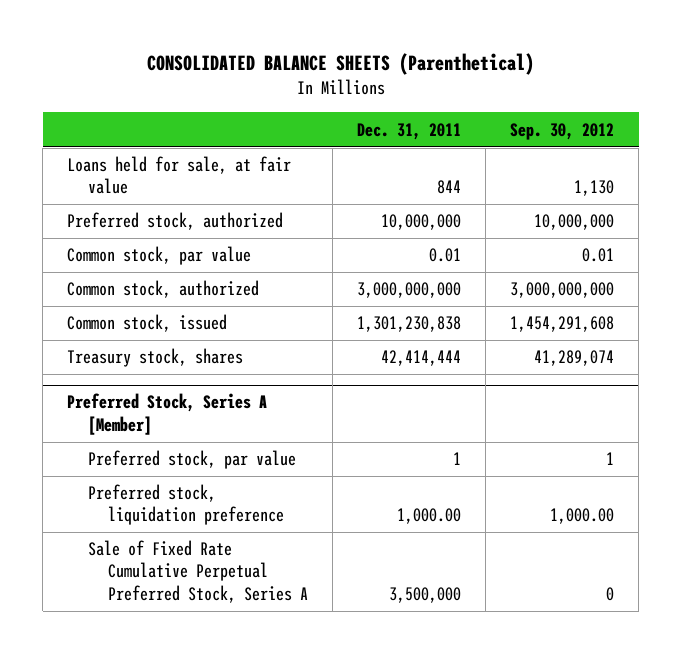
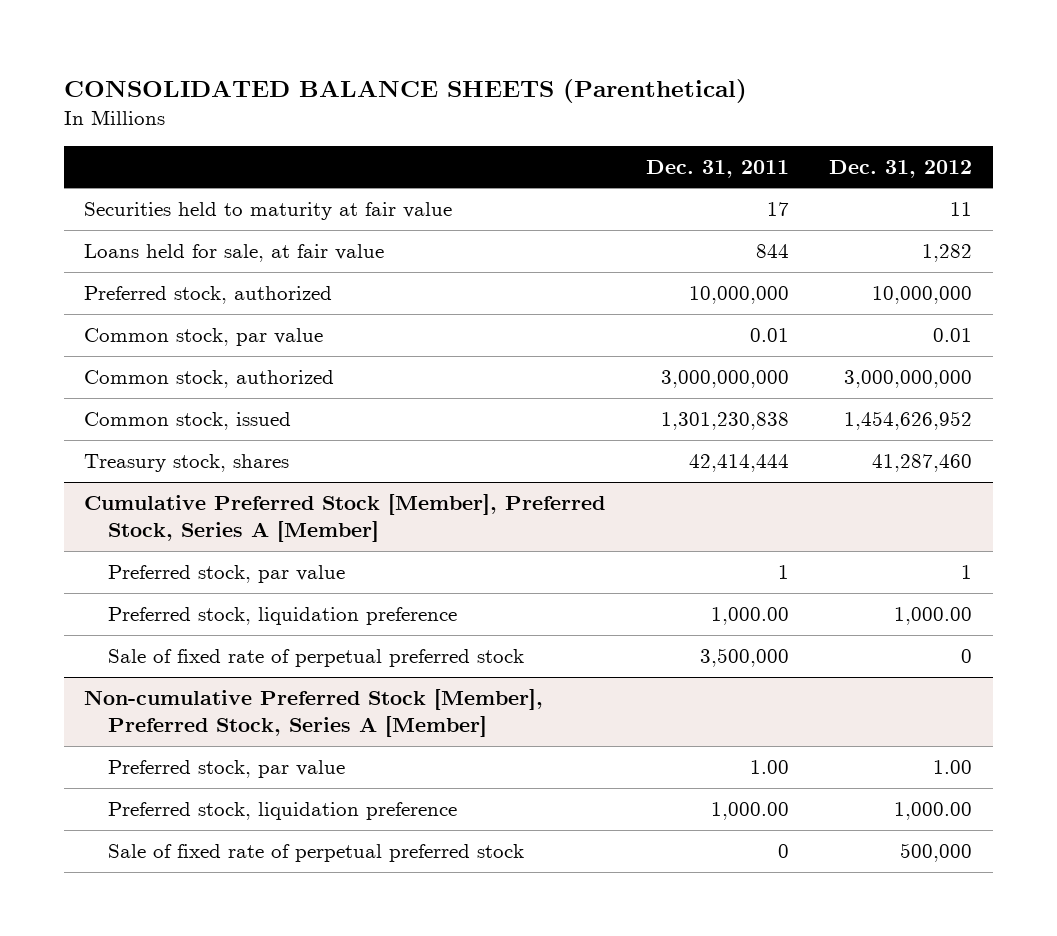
[510,122,615,140] Sep. 30, 2012 -> none
none -> [829,159,973,178] Dec. 31, 2012
none -> [84,202,453,221] Securities held to maturity at fair value
[67,393,268,435] Preferred Stock, Series A [Member] -> [84,494,606,542] Cumulative Preferred Stock [Member], Preferred Stock, Series A [Member]
[87,540,309,603] Sale of Fixed Rate Cumulative Perpetual Preferred Stock, Series A -> [108,649,525,668] Sale of fixed rate of perpetual preferred stock
none -> [84,689,544,737] Non-cumulative Preferred Stock [Member], Preferred Stock, Series A [Member]
none -> [108,760,346,779] Preferred stock, par value
none -> [108,802,458,821] Preferred stock, liquidation preference
none -> [108,844,525,863] Sale of fixed rate of perpetual preferred stock

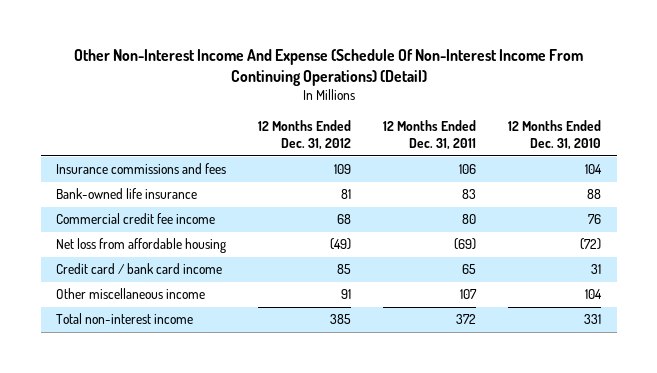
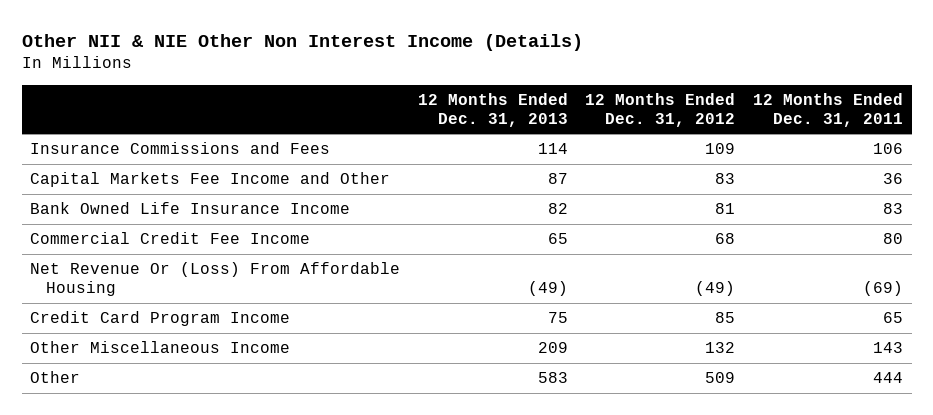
[73,49,583,86] Other Non-Interest Income And Expense (Schedule Of Non-Interest Income From Continuing Operations) (Detail) -> [21,33,583,51] Other NII & NIE Other Non Interest Income (Details)
[507,119,601,150] 12 Months Ended Dec. 31, 2010 -> none
none -> [417,92,568,127] 12 Months Ended Dec. 31, 2013
[56,313,194,325] Total non-interest income -> none
[56,163,227,175] Insurance commissions and fees -> [30,142,331,155] Insurance Commissions and Fees
none -> [30,172,391,188] Capital Markets Fee Income and Other
[56,188,198,200] Bank-owned life insurance -> [30,202,351,215] Bank Owned Life Insurance Income
[56,213,216,225] Commercial credit fee income -> [30,232,311,245] Commercial Credit Fee Income
[56,238,227,254] Net loss from affordable housing -> [30,262,401,297] Net Revenue Or (Loss) From Affordable Housing
[56,263,223,275] Credit card / bank card income -> [30,311,291,327] Credit Card Program Income
[56,288,206,300] Other miscellaneous income -> [30,341,291,354] Other Miscellaneous Income
[341,289,352,300] 91 -> [705,342,736,354] 132
[459,289,477,300] 107 -> [872,342,903,354] 143
none -> [30,371,81,384] Other

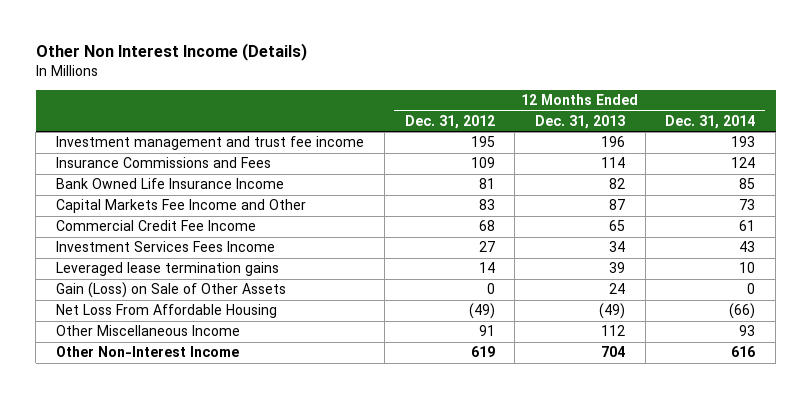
[21,33,583,51] Other NII & NIE Other Non Interest Income (Details) -> [35,43,307,62] Other Non Interest Income (Details)
[752,92,903,127] 12 Months Ended Dec. 31, 2011 -> none
none -> [665,114,756,129] Dec. 31, 2014
none -> [56,136,365,151] Investment management and trust fee income
[30,172,391,188] Capital Markets Fee Income and Other -> [56,199,307,214] Capital Markets Fee Income and Other
[30,311,291,327] Credit Card Program Income -> none
none -> [56,241,276,253] Investment Services Fees Income
none -> [56,262,280,277] Leveraged lease termination gains
none -> [56,282,287,299] Gain (Loss) on Sale of Other Assets
[30,262,401,297] Net Revenue Or (Loss) From Affordable Housing -> [56,304,278,319] Net Loss From Affordable Housing
[537,342,568,354] 209 -> [600,325,625,337] 112
[705,342,736,354] 132 -> [478,325,495,337] 91
[30,371,81,384] Other -> [56,346,240,358] Other Non-Interest Income
[537,372,568,384] 583 -> [600,346,625,358] 704
[705,372,736,384] 509 -> [470,346,495,358] 619

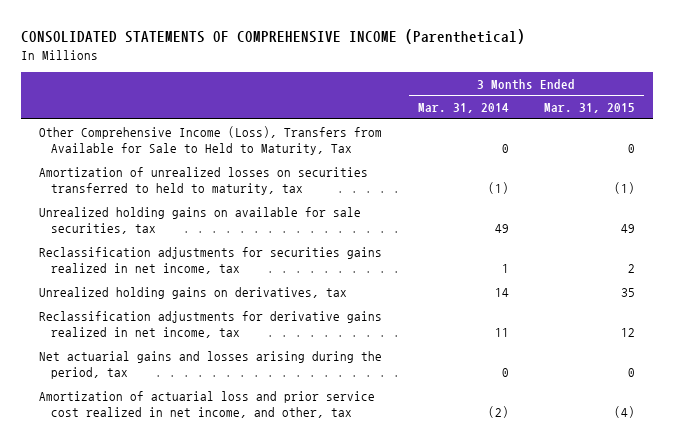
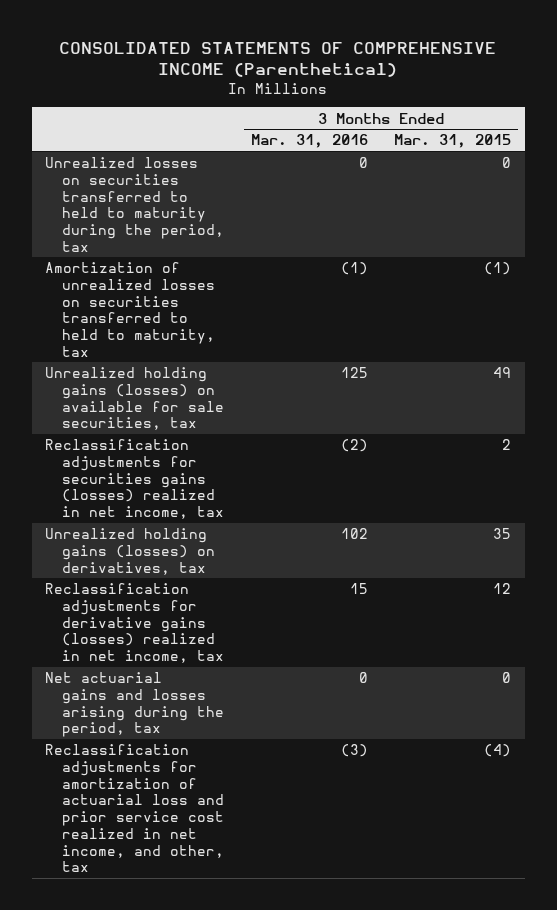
[417,103,509,114] Mar. 31, 2014 -> none
none -> [250,134,368,149] Mar. 31, 2016
[38,125,382,156] Other Comprehensive Income (Loss), Transfers from Available for Sale to Held to Maturity, Tax -> [45,157,225,252] Unrealized losses on securities transferred to held to maturity during the period, tax
[38,206,361,235] Unrealized holding gains on available for sale securities, tax -> [45,367,225,431] Unrealized holding gains (losses) on available for sale securities, tax
[38,246,382,275] Reclassification adjustments for securities gains realized in net income, tax -> [45,439,225,520] Reclassification adjustments for securities gains (losses) realized in net income, tax
[38,286,347,299] Unrealized holding gains on derivatives, tax -> [45,528,216,575] Unrealized holding gains (losses) on derivatives, tax
[38,310,382,339] Reclassification adjustments for derivative gains realized in net income, tax -> [45,583,225,664] Reclassification adjustments for derivative gains (losses) realized in net income, tax
[38,390,375,419] Amortization of actuarial loss and prior service cost realized in net income, and other, tax -> [45,744,225,873] Reclassification adjustments for amortization of actuarial loss and prior service cost realized in net income, and other, tax

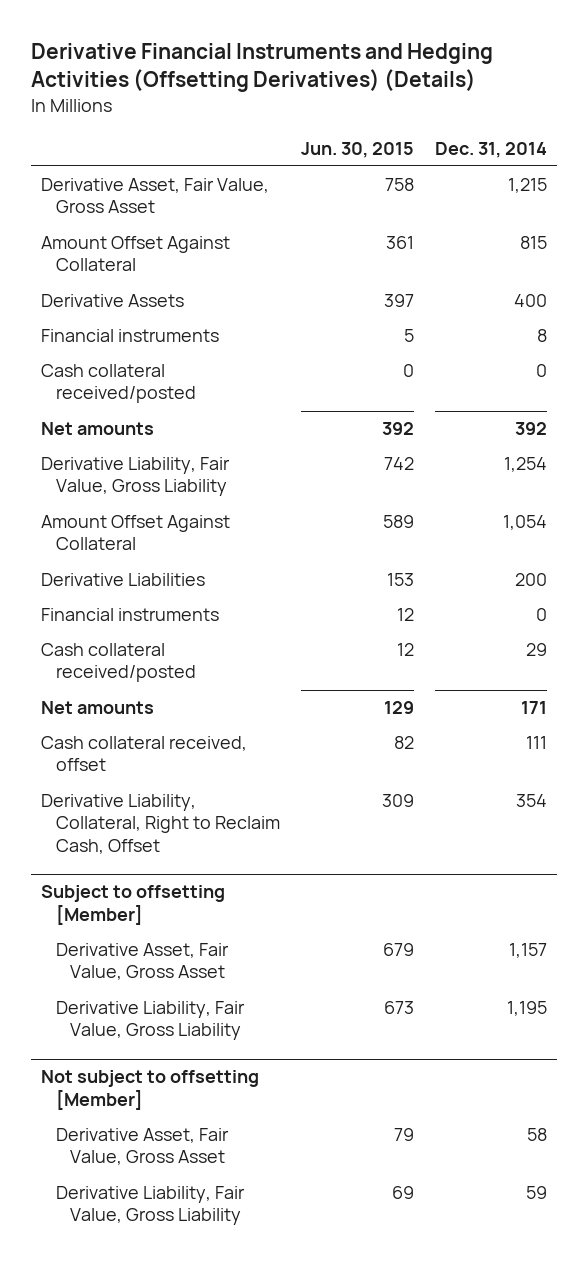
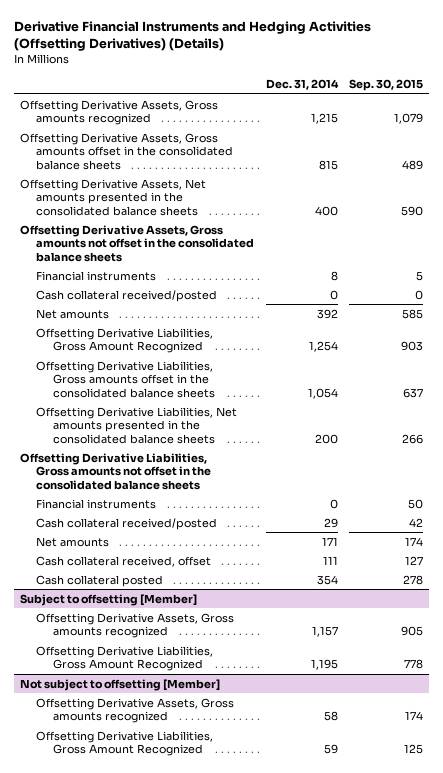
[300,141,414,158] Jun. 30, 2015 -> none
none -> [349,78,424,91] Sep. 30, 2015
[41,178,270,214] Derivative Asset, Fair Value, Gross Asset -> [19,99,218,126] Offsetting Derivative Assets, Gross amounts recognized
[41,236,231,272] Amount Offset Against Collateral -> [19,132,234,170] Offsetting Derivative Assets, Gross amounts offset in the consolidated balance sheets
[41,294,185,308] Derivative Assets -> [19,178,206,216] Offsetting Derivative Assets, Net amounts presented in the consolidated balance sheets
none -> [19,224,255,262] Offsetting Derivative Assets, Gross amounts not offset in the consolidated balance sheets
[41,457,231,497] Derivative Liability, Fair Value, Gross Liability -> [36,327,214,354] Offsetting Derivative Liabilities, Gross Amount Recognized
[41,515,231,551] Amount Offset Against Collateral -> [36,360,215,398] Offsetting Derivative Liabilities, Gross amounts offset in the consolidated balance sheets
[41,573,206,587] Derivative Liabilities -> [36,406,238,444] Offsetting Derivative Liabilities, Net amounts presented in the consolidated balance sheets
none -> [19,452,212,490] Offsetting Derivative Liabilities, Gross amounts not offset in the consolidated balance sheets
[41,794,280,854] Derivative Liability, Collateral, Right to Reclaim Cash, Offset -> [36,574,164,587] Cash collateral posted
[55,943,229,981] Derivative Asset, Fair Value, Gross Asset -> [36,612,235,639] Offsetting Derivative Assets, Gross amounts recognized
[55,1001,245,1041] Derivative Liability, Fair Value, Gross Liability -> [36,645,214,672] Offsetting Derivative Liabilities, Gross Amount Recognized
[55,1128,229,1166] Derivative Asset, Fair Value, Gross Asset -> [36,697,235,724] Offsetting Derivative Assets, Gross amounts recognized
[55,1186,245,1226] Derivative Liability, Fair Value, Gross Liability -> [36,730,214,757] Offsetting Derivative Liabilities, Gross Amount Recognized

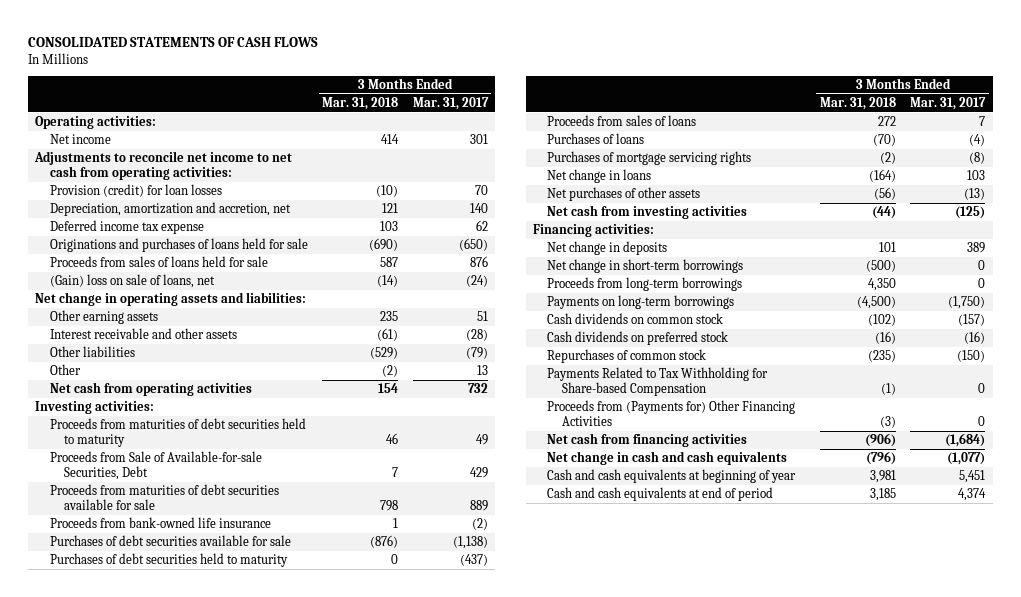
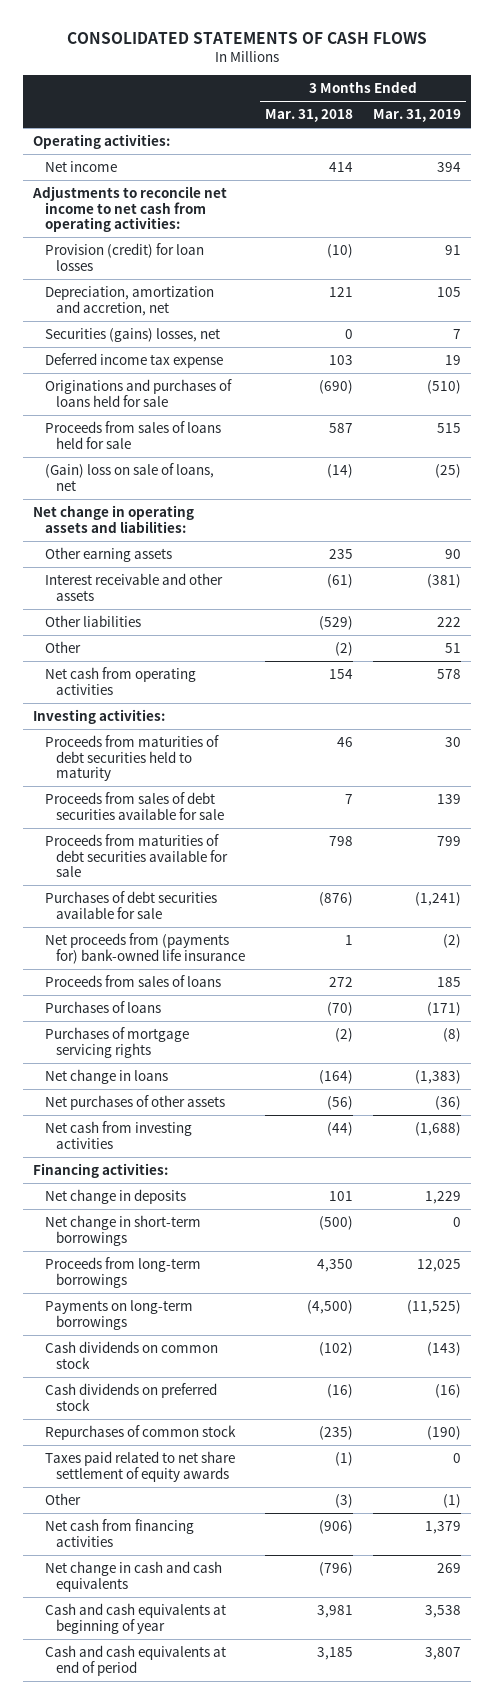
[412,97,489,111] Mar. 31, 2017 -> none
none -> [373,109,462,123] Mar. 31, 2019
none -> [44,327,220,342] Securities (gains) losses, net
[49,451,262,480] Proceeds from Sale of Available-for-sale Securities, Debt -> [44,791,224,820] Proceeds from sales of debt securities available for sale
[49,517,271,529] Proceeds from bank-owned life insurance -> none
[49,553,288,568] Purchases of debt securities held to maturity -> none
none -> [44,932,245,964] Net proceeds from (payments for) bank-owned life insurance
[547,367,769,396] Payments Related to Tax Withholding for Share-based Compensation -> [44,1450,235,1482] Taxes paid related to net share settlement of equity awards
[547,400,796,426] Proceeds from (Payments for) Other Financing Activities -> [44,1492,81,1505] Other

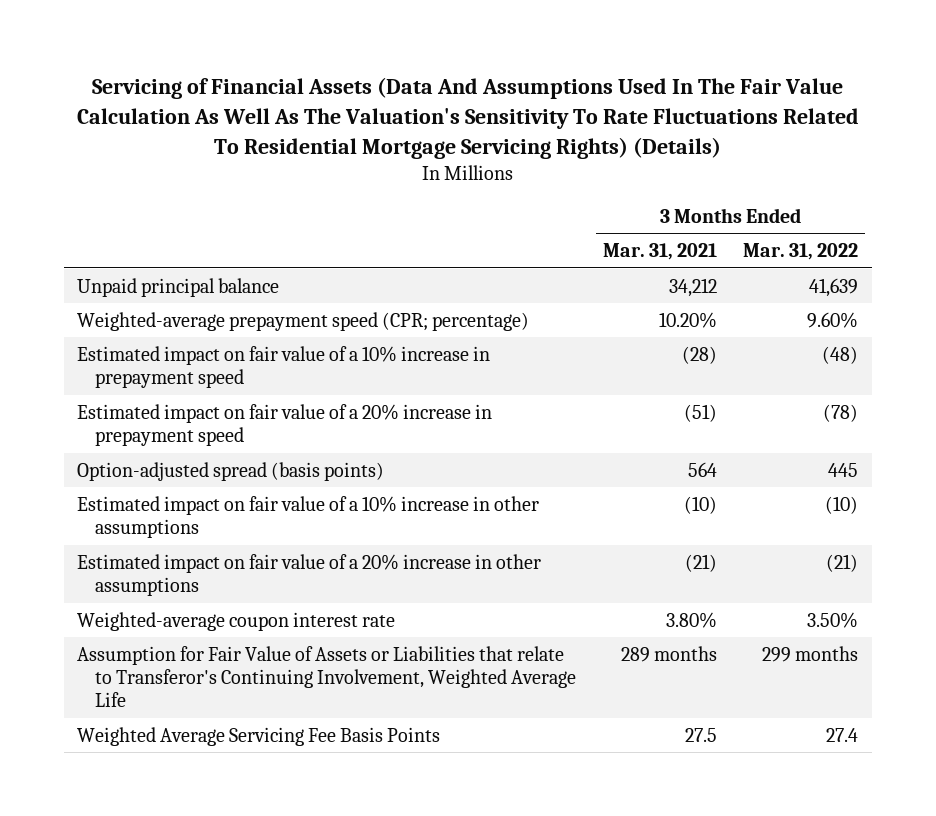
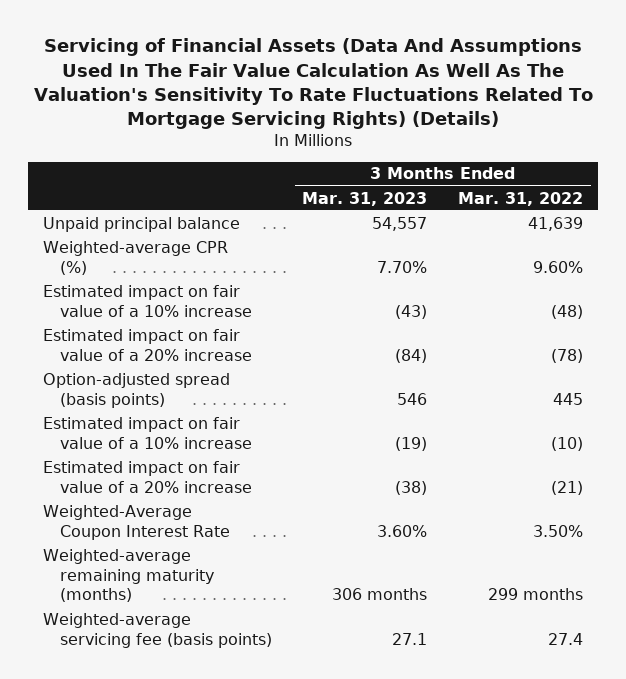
[76,76,859,159] Servicing of Financial Assets (Data And Assumptions Used In The Fair Value Calculation As Well As The Valuation's Sensitivity To Rate Fluctuations Related To Residential Mortgage Servicing Rights) (Details) -> [34,38,594,129] Servicing of Financial Assets (Data And Assumptions Used In The Fair Value Calculation As Well As The Valuation's Sensitivity To Rate Fluctuations Related To Mortgage Servicing Rights) (Details)
[602,243,717,261] Mar. 31, 2021 -> none
none -> [302,191,428,206] Mar. 31, 2023
[77,311,530,331] Weighted-average prepayment speed (CPR; percentage) -> [43,240,229,275] Weighted-average CPR (%)
[77,345,491,388] Estimated impact on fair value of a 10% increase in prepayment speed -> [43,284,252,317] Estimated impact on fair value of a 10% increase
[77,403,493,446] Estimated impact on fair value of a 20% increase in prepayment speed -> [43,328,252,361] Estimated impact on fair value of a 20% increase
[77,495,540,538] Estimated impact on fair value of a 10% increase in other assumptions -> [43,416,252,449] Estimated impact on fair value of a 10% increase
[77,553,542,596] Estimated impact on fair value of a 20% increase in other assumptions -> [43,460,252,493] Estimated impact on fair value of a 20% increase
[77,611,396,631] Weighted-average coupon interest rate -> [43,504,230,540] Weighted-Average Coupon Interest Rate
[77,645,577,708] Assumption for Fair Value of Assets or Liabilities that relate to Transferor's Continuing Involvement, Weighted Average Life -> [43,548,214,603] Weighted-average remaining maturity (months)
[77,726,441,746] Weighted Average Servicing Fee Basis Points -> [43,612,272,648] Weighted-average servicing fee (basis points)

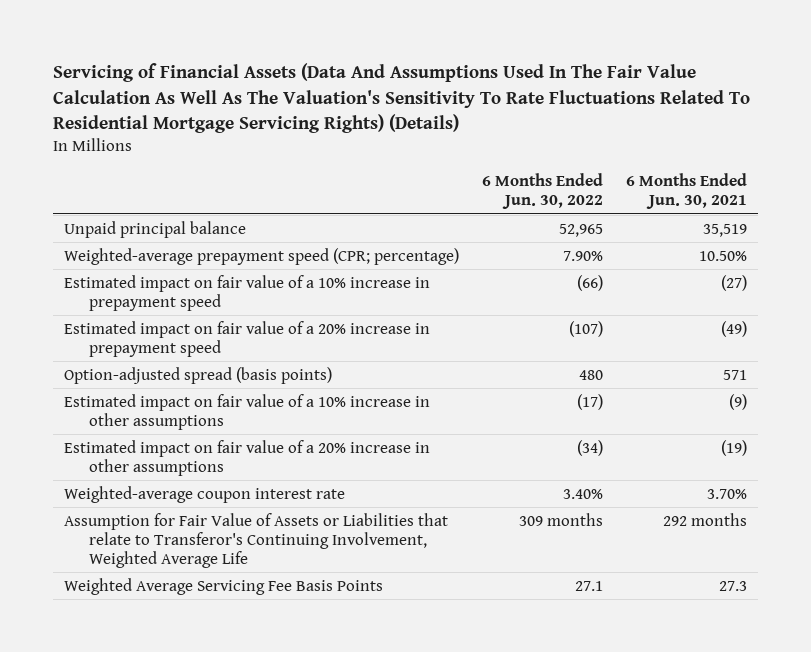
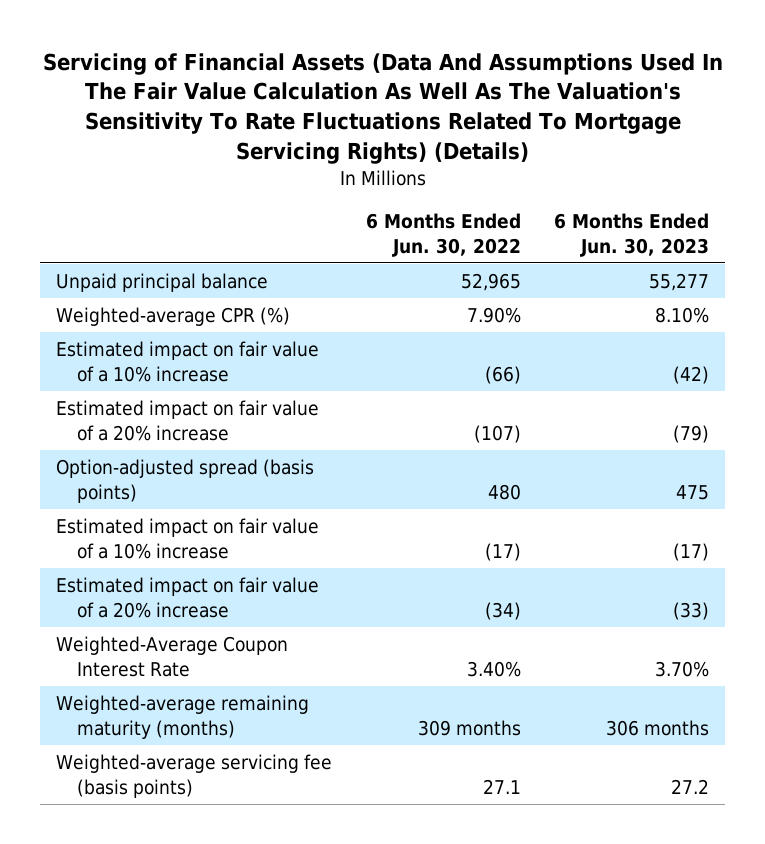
[52,63,750,134] Servicing of Financial Assets (Data And Assumptions Used In The Fair Value Calculation As Well As The Valuation's Sensitivity To Rate Fluctuations Related To Residential Mortgage Servicing Rights) (Details) -> [42,52,723,165] Servicing of Financial Assets (Data And Assumptions Used In The Fair Value Calculation As Well As The Valuation's Sensitivity To Rate Fluctuations Related To Mortgage Servicing Rights) (Details)
[625,173,747,210] 6 Months Ended Jun. 30, 2021 -> none
none -> [553,213,709,257] 6 Months Ended Jun. 30, 2023
[64,247,460,265] Weighted-average prepayment speed (CPR; percentage) -> [56,307,291,327] Weighted-average CPR (%)
[64,274,431,311] Estimated impact on fair value of a 10% increase in prepayment speed -> [56,341,320,382] Estimated impact on fair value of a 10% increase
[64,320,431,357] Estimated impact on fair value of a 20% increase in prepayment speed -> [56,400,320,441] Estimated impact on fair value of a 20% increase
[64,393,431,430] Estimated impact on fair value of a 10% increase in other assumptions -> [56,518,320,559] Estimated impact on fair value of a 10% increase
[64,439,431,476] Estimated impact on fair value of a 20% increase in other assumptions -> [56,577,320,618] Estimated impact on fair value of a 20% increase
[64,485,346,503] Weighted-average coupon interest rate -> [56,636,289,677] Weighted-Average Coupon Interest Rate
[64,512,449,568] Assumption for Fair Value of Assets or Liabilities that relate to Transferor's Continuing Involvement, Weighted Average Life -> [56,695,310,739] Weighted-average remaining maturity (months)
[64,577,384,595] Weighted Average Servicing Fee Basis Points -> [56,754,333,798] Weighted-average servicing fee (basis points)

